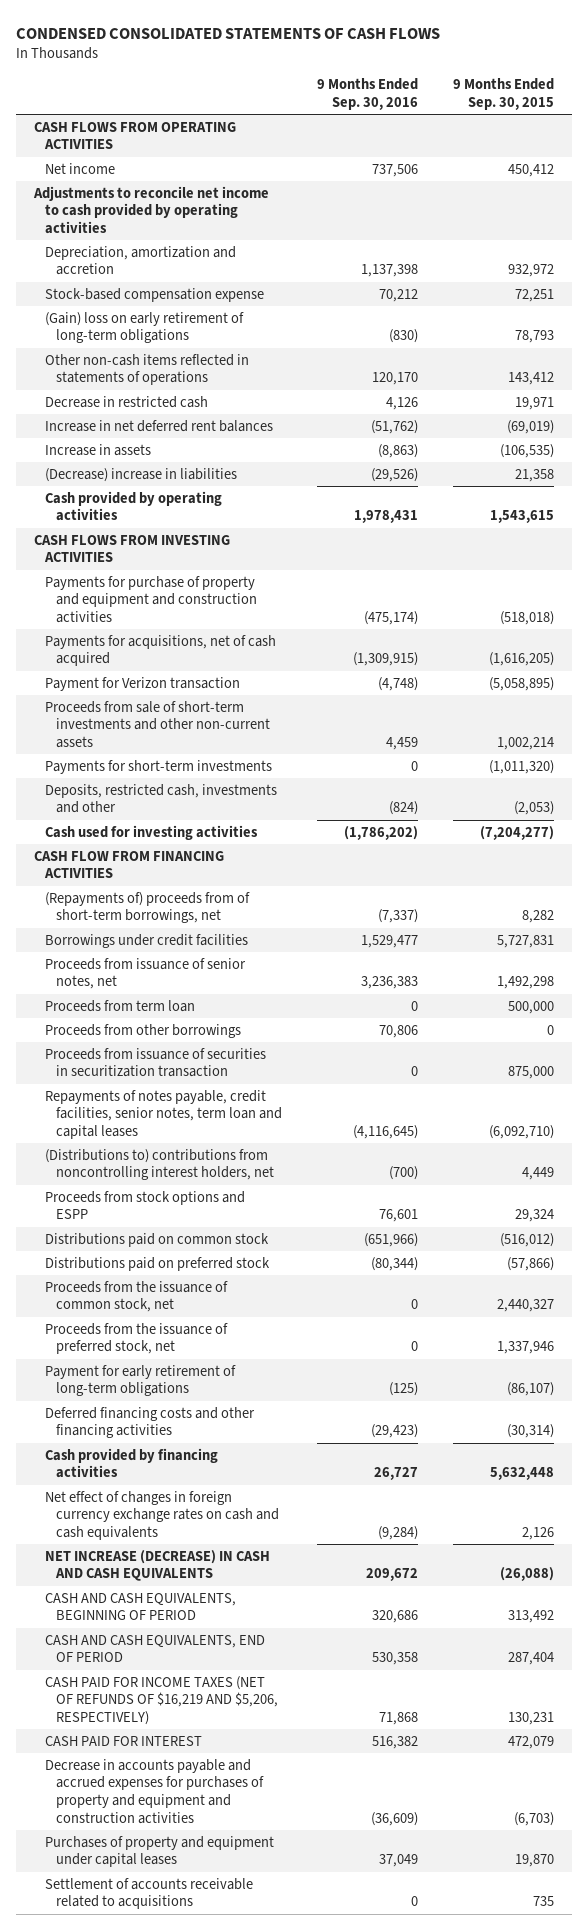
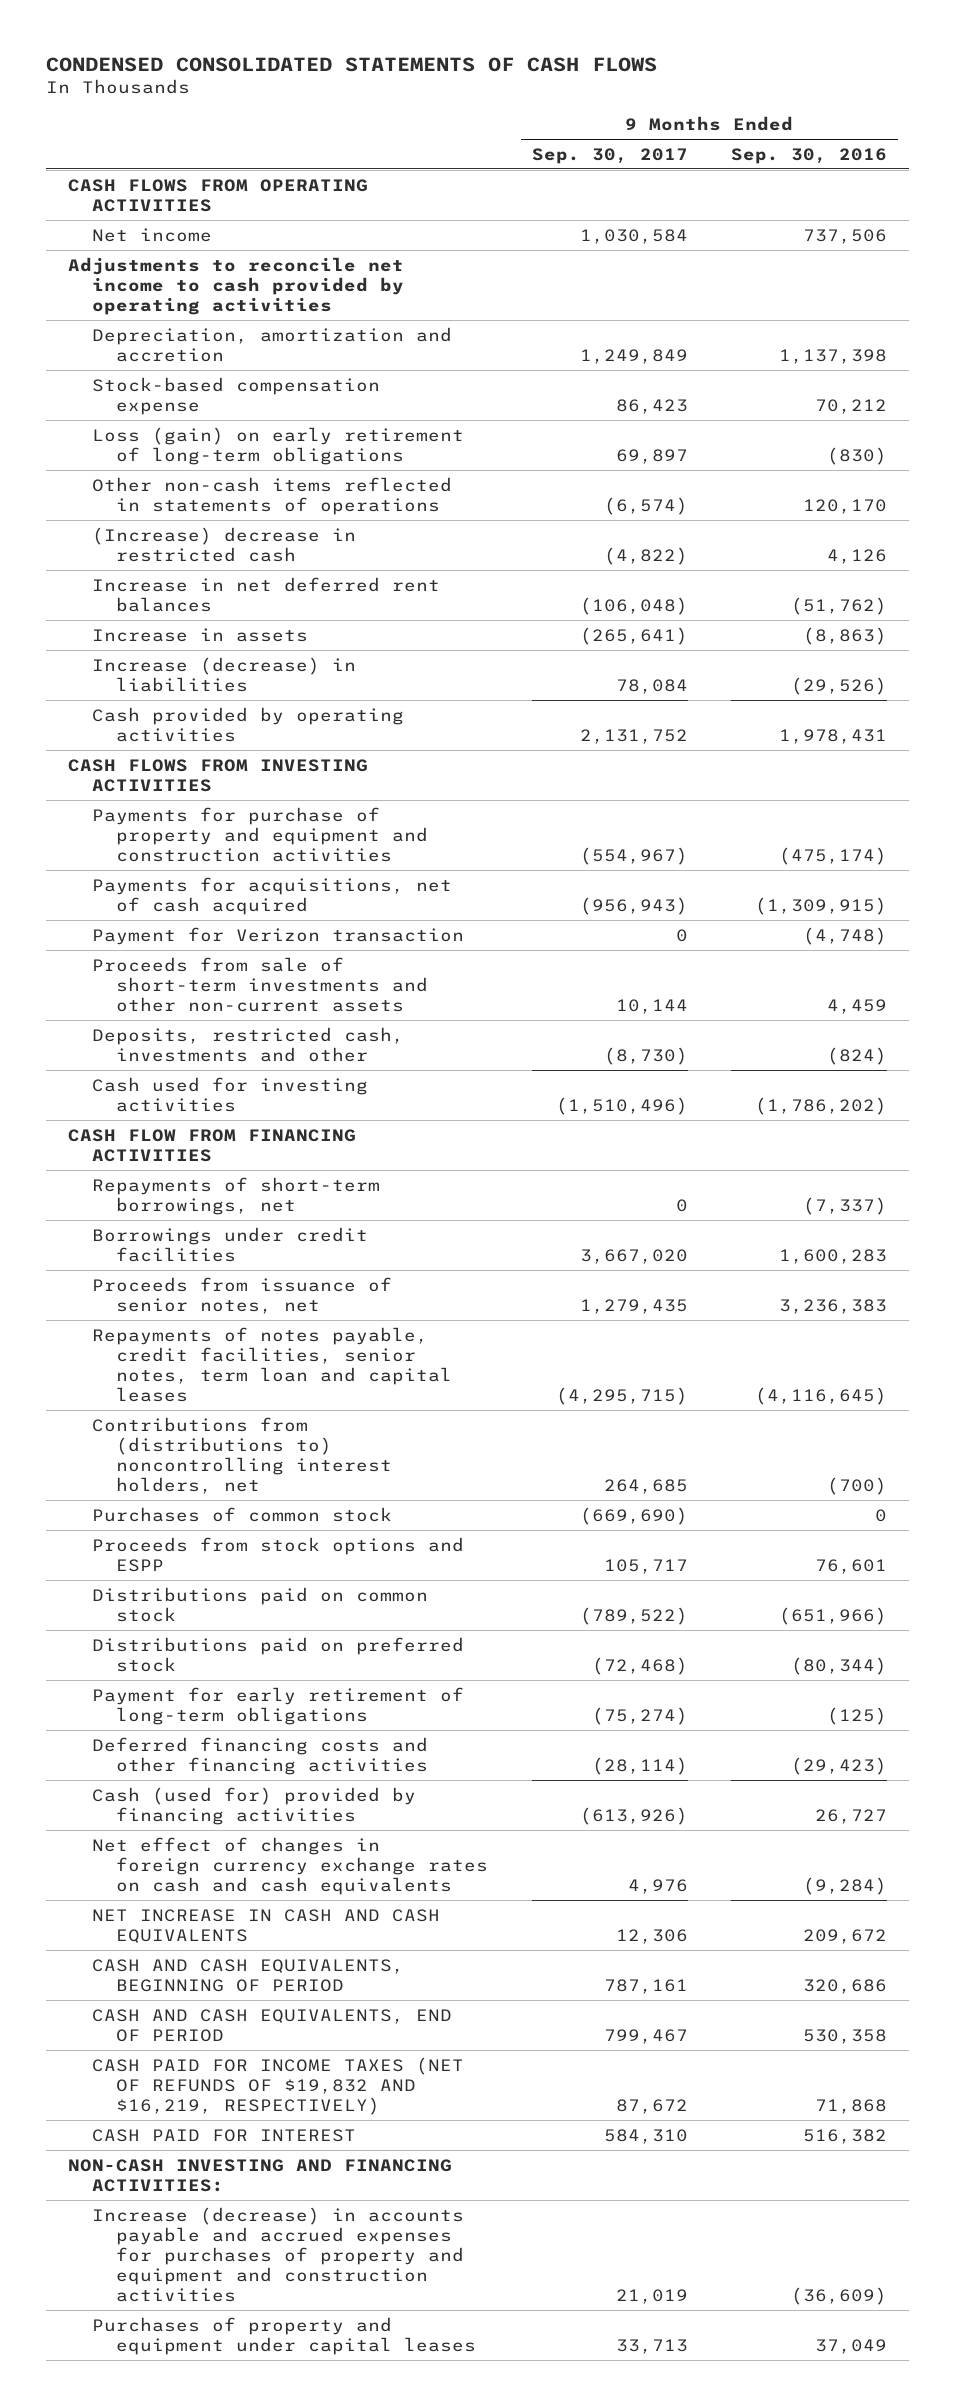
[452,78,554,110] 9 Months Ended Sep. 30, 2015 -> none
none -> [531,147,688,164] Sep. 30, 2017
[44,311,244,344] (Gain) loss on early retirement of long-term obligations -> [91,426,464,465] Loss (gain) on early retirement of long-term obligations
[44,395,208,408] Decrease in restricted cash -> [91,526,356,562] (Increase) decrease in restricted cash
[44,467,237,482] (Decrease) increase in liabilities -> [91,656,356,692] Increase (decrease) in liabilities
[44,759,272,774] Payments for short-term investments -> none
[44,891,250,924] (Repayments of) proceeds from of short-term borrowings, net -> [91,1176,380,1215] Repayments of short-term borrowings, net
[360,934,418,948] 1,529,477 -> [778,1248,887,1264] 1,600,283
[44,999,195,1012] Proceeds from term loan -> none
[44,1023,241,1038] Proceeds from other borrowings -> none
[44,1047,266,1078] Proceeds from issuance of securities in securitization transaction -> none
[44,1148,274,1181] (Distributions to) contributions from noncontrolling interest holders, net -> [91,1416,393,1495] Contributions from (distributions to) noncontrolling interest holders, net
none -> [91,1506,392,1522] Purchases of common stock
[44,1280,228,1313] Proceeds from the issuance of common stock, net -> none
[44,1322,228,1355] Proceeds from the issuance of preferred stock, net -> none
[44,1447,218,1479] Cash provided by financing activities -> [91,1786,416,1825] Cash (used for) provided by financing activities
[44,1549,270,1582] NET INCREASE (DECREASE) IN CASH AND CASH EQUIVALENTS -> [91,1908,440,1943] NET INCREASE IN CASH AND CASH EQUIVALENTS
[44,1675,278,1726] CASH PAID FOR INCOME TAXES (NET OF REFUNDS OF $16,219 AND $5,206, RESPECTIVELY) -> [91,2056,464,2115] CASH PAID FOR INCOME TAXES (NET OF REFUNDS OF $19,832 AND $16,219, RESPECTIVELY)
none -> [67,2158,452,2192] NON-CASH INVESTING AND FINANCING ACTIVITIES:
[44,1758,264,1824] Decrease in accounts payable and accrued expenses for purchases of property and equipment and construction activities -> [91,2206,465,2303] Increase (decrease) in accounts payable and accrued expenses for purchases of property and equipment and construction activities
[44,1877,253,1910] Settlement of accounts receivable related to acquisitions -> none

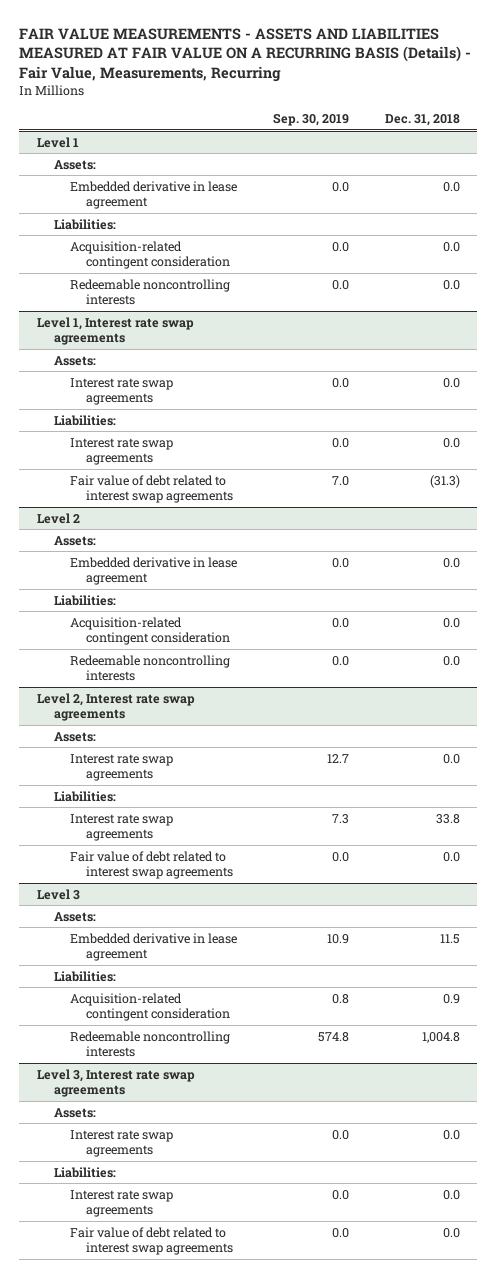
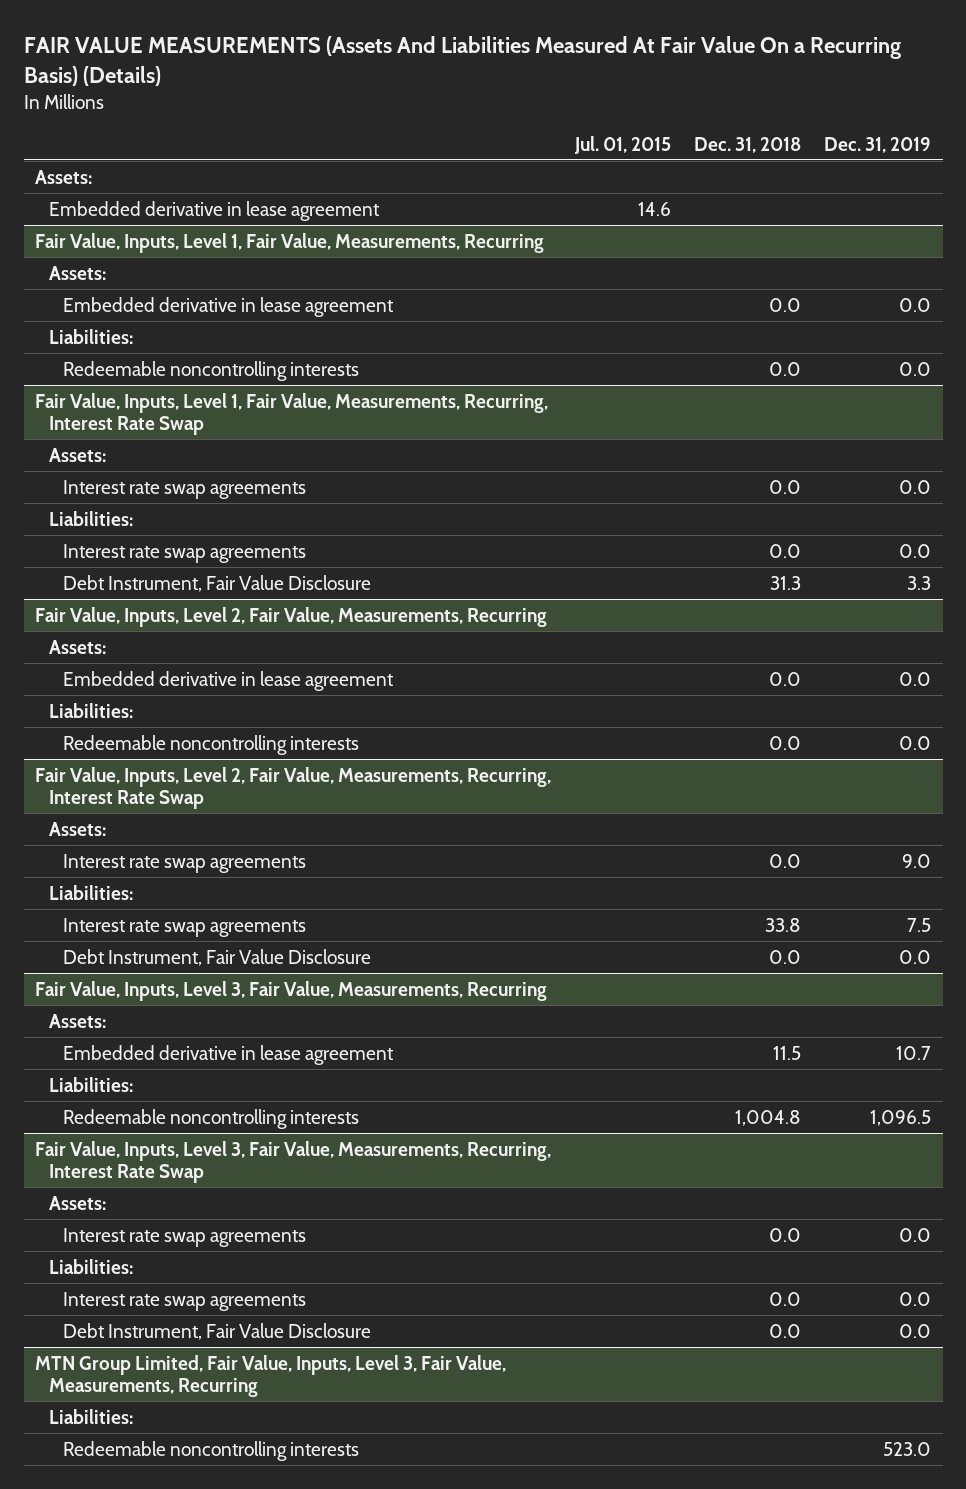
[19,27,472,82] FAIR VALUE MEASUREMENTS - ASSETS AND LIABILITIES MEASURED AT FAIR VALUE ON A RECURRING BASIS (Details) - Fair Value, Measurements, Recurring -> [23,36,901,87] FAIR VALUE MEASUREMENTS (Assets And Liabilities Measured At Fair Value On a Recurring Basis) (Details)
[272,112,349,126] Sep. 30, 2019 -> none
none -> [573,135,671,154] Jul. 01, 2015
none -> [824,136,932,153] Dec. 31, 2019
[37,136,80,148] Level 1 -> none
none -> [48,200,380,221] Embedded derivative in lease agreement
none -> [35,232,545,253] Fair Value, Inputs, Level 1, Fair Value, Measurements, Recurring
none -> [48,265,106,280] Assets:
[69,240,231,270] Acquisition-related contingent consideration -> none
[37,316,195,346] Level 1, Interest rate swap agreements -> none
none -> [35,392,549,436] Fair Value, Inputs, Level 1, Fair Value, Measurements, Recurring, Interest Rate Swap
[69,474,234,504] Fair value of debt related to interest swap agreements -> none
[37,512,81,524] Level 2 -> none
none -> [62,574,371,592] Debt Instrument, Fair Value Disclosure
none -> [35,606,548,627] Fair Value, Inputs, Level 2, Fair Value, Measurements, Recurring
[69,616,231,646] Acquisition-related contingent consideration -> none
[37,692,196,722] Level 2, Interest rate swap agreements -> none
none -> [35,766,552,810] Fair Value, Inputs, Level 2, Fair Value, Measurements, Recurring, Interest Rate Swap
[69,850,234,880] Fair value of debt related to interest swap agreements -> none
[37,888,81,900] Level 3 -> none
none -> [62,948,371,966] Debt Instrument, Fair Value Disclosure
none -> [35,980,548,1001] Fair Value, Inputs, Level 3, Fair Value, Measurements, Recurring
[69,992,231,1022] Acquisition-related contingent consideration -> none
[37,1068,196,1098] Level 3, Interest rate swap agreements -> none
none -> [35,1140,552,1184] Fair Value, Inputs, Level 3, Fair Value, Measurements, Recurring, Interest Rate Swap
[69,1226,234,1256] Fair value of debt related to interest swap agreements -> none
none -> [62,1322,371,1340] Debt Instrument, Fair Value Disclosure
none -> [35,1354,507,1398] MTN Group Limited, Fair Value, Inputs, Level 3, Fair Value, Measurements, Recurring
none -> [48,1408,133,1424] Liabilities:
none -> [62,1440,359,1461] Redeemable noncontrolling interests

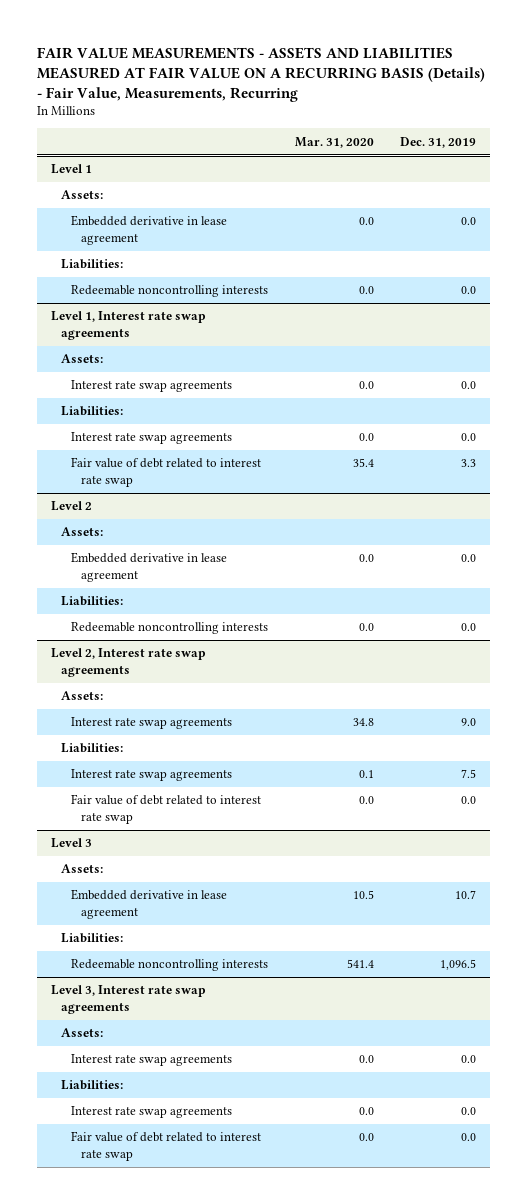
[23,36,901,87] FAIR VALUE MEASUREMENTS (Assets And Liabilities Measured At Fair Value On a Recurring Basis) (Details) -> [37,46,486,102] FAIR VALUE MEASUREMENTS - ASSETS AND LIABILITIES MEASURED AT FAIR VALUE ON A RECURRING BASIS (Details) - Fair Value, Measurements, Recurring
[573,135,671,154] Jul. 01, 2015 -> none
[693,136,801,153] Dec. 31, 2018 -> none
none -> [294,136,374,148] Mar. 31, 2020
[35,169,93,184] Assets: -> none
[48,200,380,221] Embedded derivative in lease agreement -> none
[35,232,545,253] Fair Value, Inputs, Level 1, Fair Value, Measurements, Recurring -> none
none -> [50,164,92,175] Level 1
[35,392,549,436] Fair Value, Inputs, Level 1, Fair Value, Measurements, Recurring, Interest Rate Swap -> none
none -> [50,311,206,341] Level 1, Interest rate swap agreements
[35,606,548,627] Fair Value, Inputs, Level 2, Fair Value, Measurements, Recurring -> none
[62,574,371,592] Debt Instrument, Fair Value Disclosure -> [70,457,261,488] Fair value of debt related to interest rate swap
none -> [50,501,92,512] Level 2
[35,766,552,810] Fair Value, Inputs, Level 2, Fair Value, Measurements, Recurring, Interest Rate Swap -> none
none -> [50,648,206,678] Level 2, Interest rate swap agreements
[35,980,548,1001] Fair Value, Inputs, Level 3, Fair Value, Measurements, Recurring -> none
[62,948,371,966] Debt Instrument, Fair Value Disclosure -> [70,794,261,825] Fair value of debt related to interest rate swap
none -> [50,838,92,849] Level 3
[35,1140,552,1184] Fair Value, Inputs, Level 3, Fair Value, Measurements, Recurring, Interest Rate Swap -> none
none -> [50,985,206,1015] Level 3, Interest rate swap agreements
[35,1354,507,1398] MTN Group Limited, Fair Value, Inputs, Level 3, Fair Value, Measurements, Recurring -> none
[48,1408,133,1424] Liabilities: -> none
[62,1440,359,1461] Redeemable noncontrolling interests -> none
[62,1322,371,1340] Debt Instrument, Fair Value Disclosure -> [70,1131,261,1162] Fair value of debt related to interest rate swap

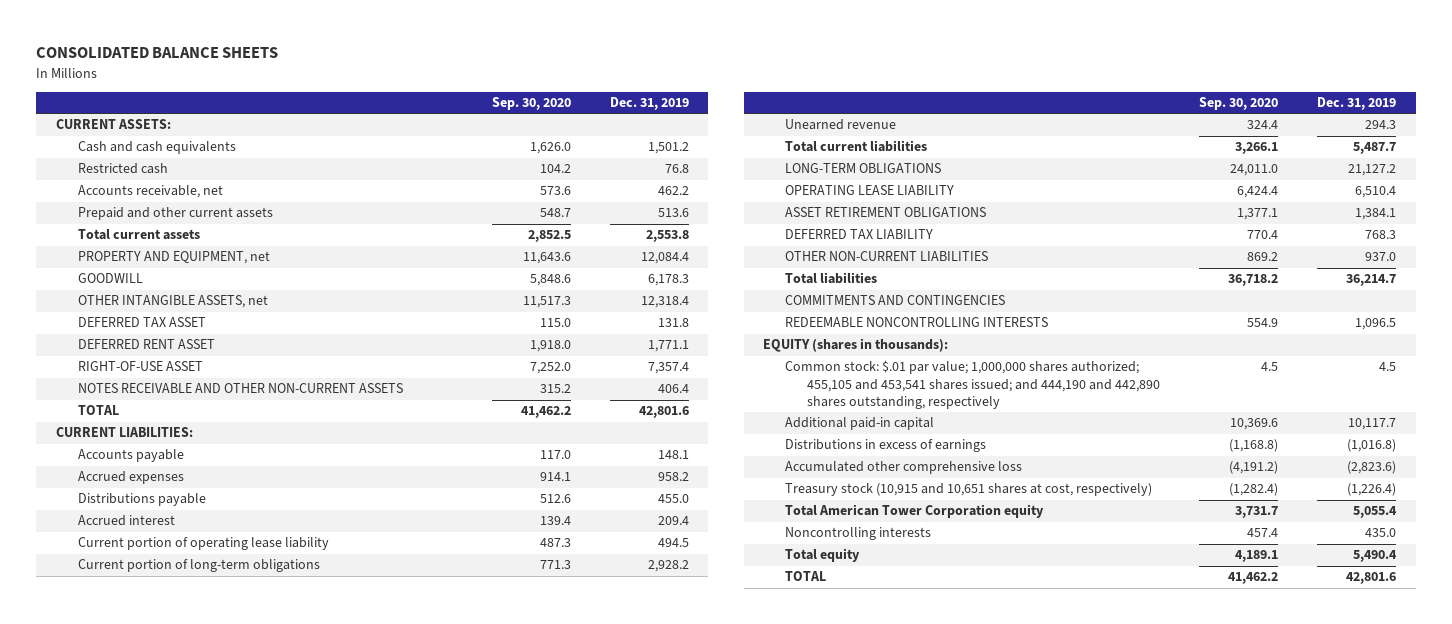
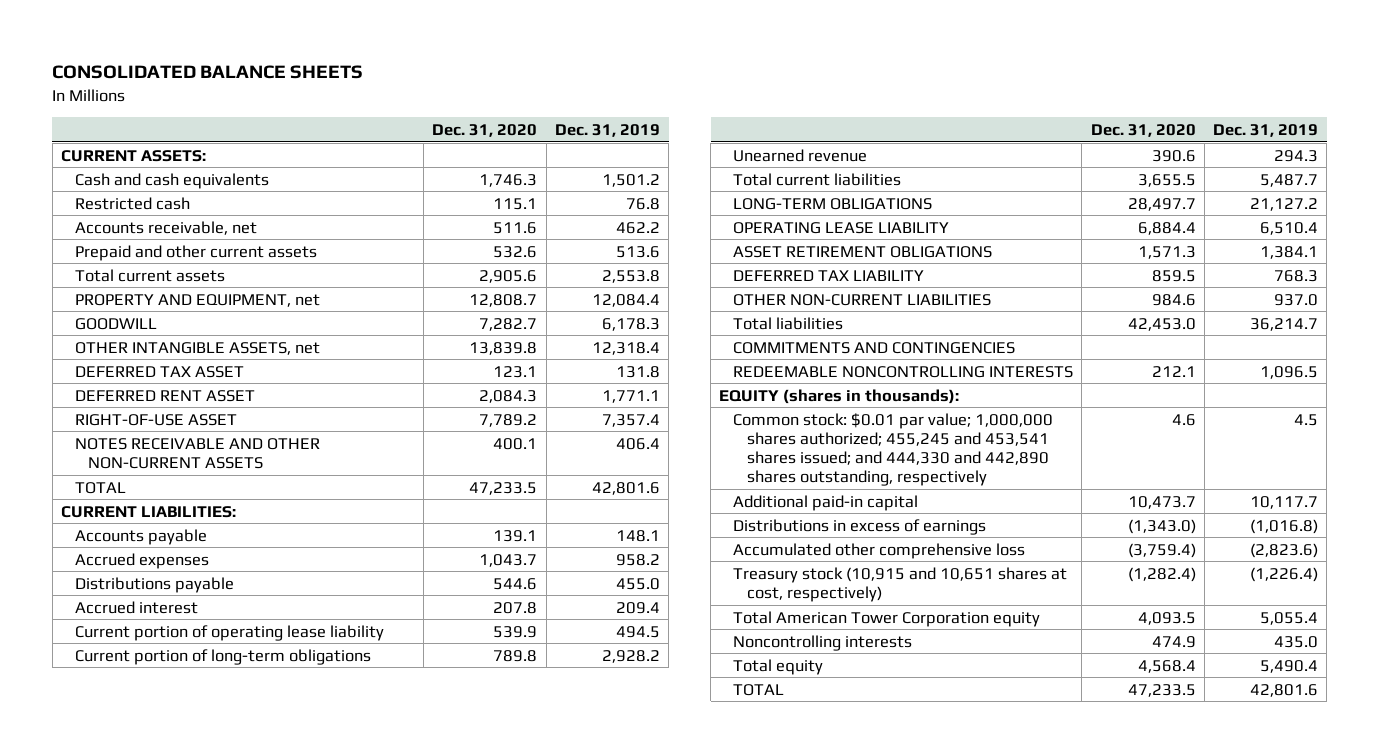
[491,97,571,111] Sep. 30, 2020 -> none
none -> [432,124,538,138] Dec. 31, 2020
[785,360,1161,410] Common stock: $.01 par value; 1,000,000 shares authorized; 455,105 and 453,541 shares issued; and 444,190 and 442,890 shares outstanding, respectively -> [732,412,1053,487] Common stock: $0.01 par value; 1,000,000 shares authorized; 455,245 and 453,541 shares issued; and 444,330 and 442,890 shares outstanding, respectively

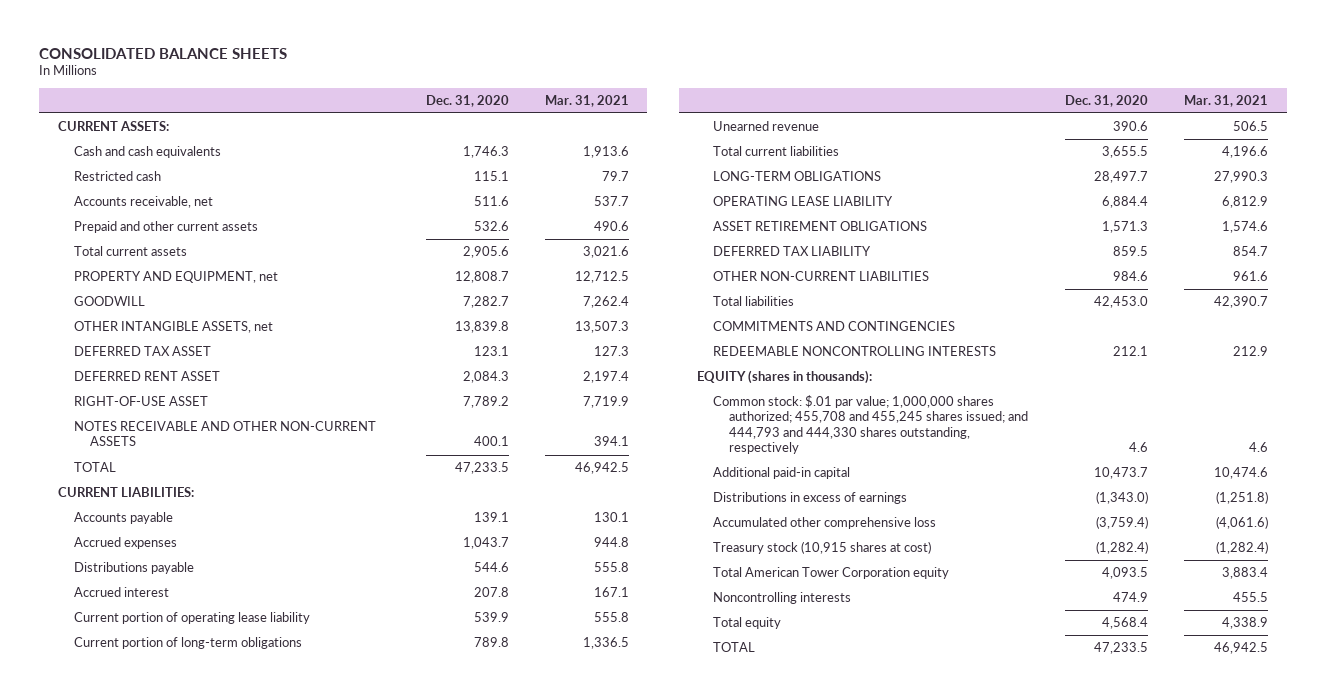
[555,124,661,138] Dec. 31, 2019 -> none
none -> [545,94,630,107] Mar. 31, 2021
[732,412,1053,487] Common stock: $0.01 par value; 1,000,000 shares authorized; 455,245 and 453,541 shares issued; and 444,330 and 442,890 shares outstanding, respectively -> [713,395,1029,455] Common stock: $.01 par value; 1,000,000 shares authorized; 455,708 and 455,245 shares issued; and 444,793 and 444,330 shares outstanding, respectively
[732,566,1067,602] Treasury stock (10,915 and 10,651 shares at cost, respectively) -> [713,541,932,555] Treasury stock (10,915 shares at cost)

